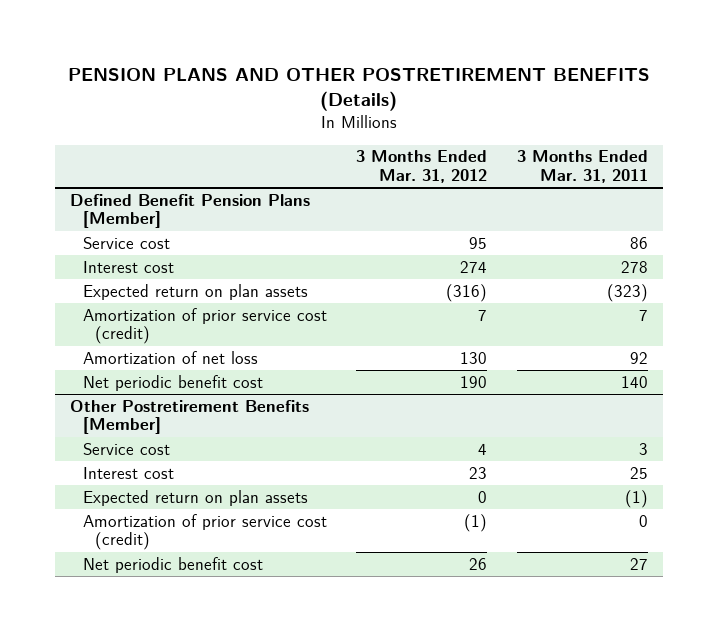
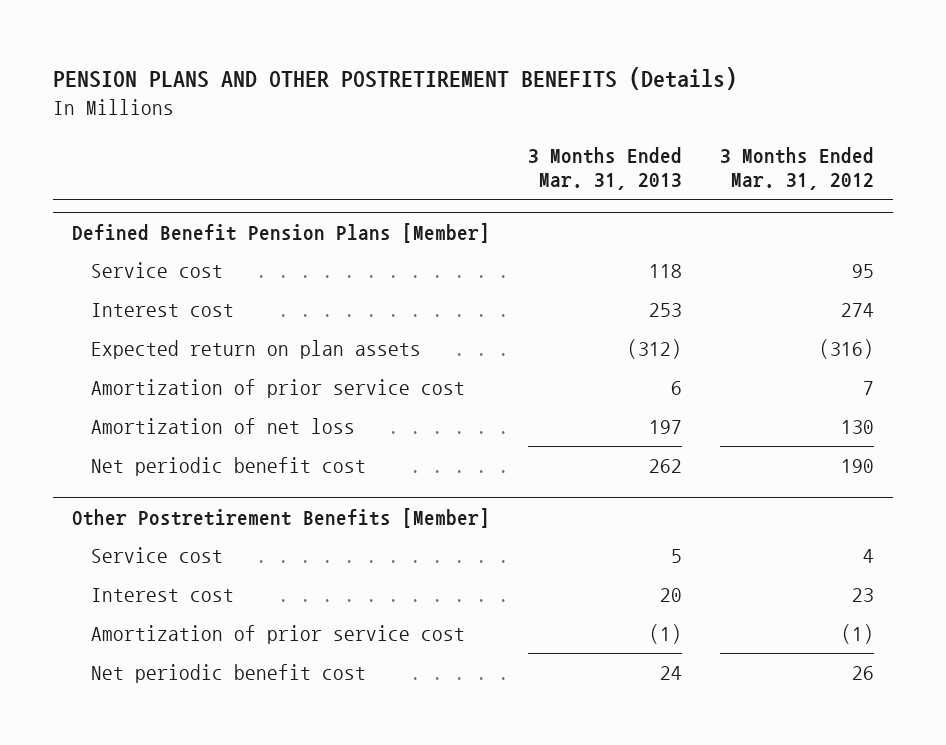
[517,150,649,183] 3 Months Ended Mar. 31, 2011 -> none
none -> [527,146,682,191] 3 Months Ended Mar. 31, 2013
[82,307,327,345] Amortization of prior service cost (credit) -> [90,379,465,399] Amortization of prior service cost
[82,489,308,506] Expected return on plan assets -> none
[82,513,327,551] Amortization of prior service cost (credit) -> [90,625,465,645] Amortization of prior service cost

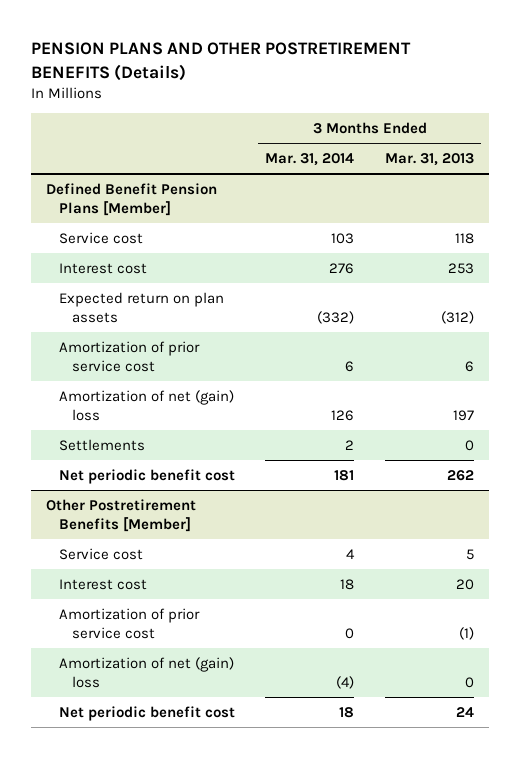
[719,146,874,191] 3 Months Ended Mar. 31, 2012 -> none
none -> [265,153,355,167] Mar. 31, 2014
[90,418,355,435] Amortization of net loss -> [58,389,234,422] Amortization of net (gain) loss
none -> [58,438,145,451] Settlements
none -> [58,656,234,689] Amortization of net (gain) loss

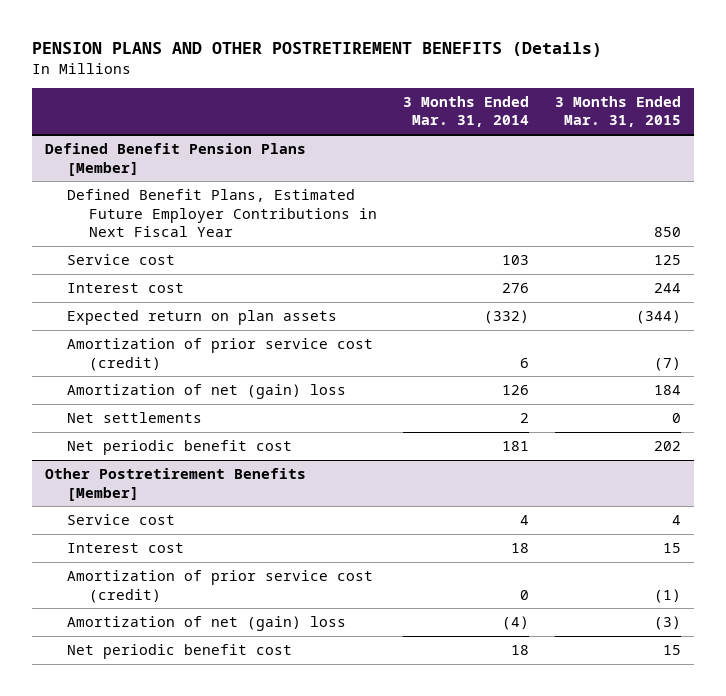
[384,153,474,167] Mar. 31, 2013 -> none
none -> [554,95,681,128] 3 Months Ended Mar. 31, 2015
none -> [66,189,377,237] Defined Benefit Plans, Estimated Future Employer Contributions in Next Fiscal Year
[58,340,200,373] Amortization of prior service cost -> [66,338,373,371] Amortization of prior service cost (credit)
[58,438,145,451] Settlements -> [66,412,202,424] Net settlements
[58,607,200,640] Amortization of prior service cost -> [66,570,373,603] Amortization of prior service cost (credit)

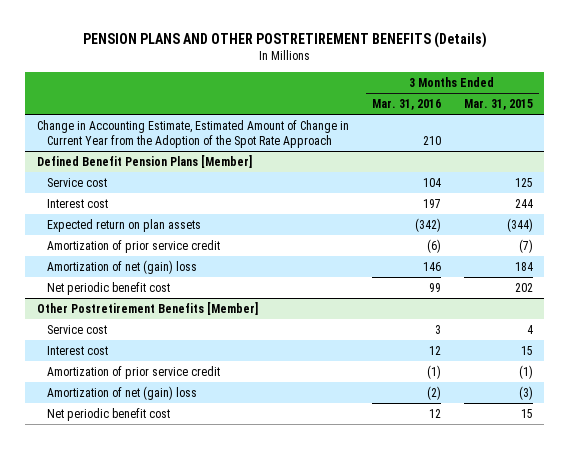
[402,95,529,128] 3 Months Ended Mar. 31, 2014 -> none
none -> [371,98,441,110] Mar. 31, 2016
none -> [36,119,349,148] Change in Accounting Estimate, Estimated Amount of Change in Current Year from the Adoption of the Spot Rate Approach
[66,189,377,237] Defined Benefit Plans, Estimated Future Employer Contributions in Next Fiscal Year -> none
[66,338,373,371] Amortization of prior service cost (credit) -> [46,239,220,253] Amortization of prior service credit
[66,412,202,424] Net settlements -> none
[66,570,373,603] Amortization of prior service cost (credit) -> [46,365,220,379] Amortization of prior service credit

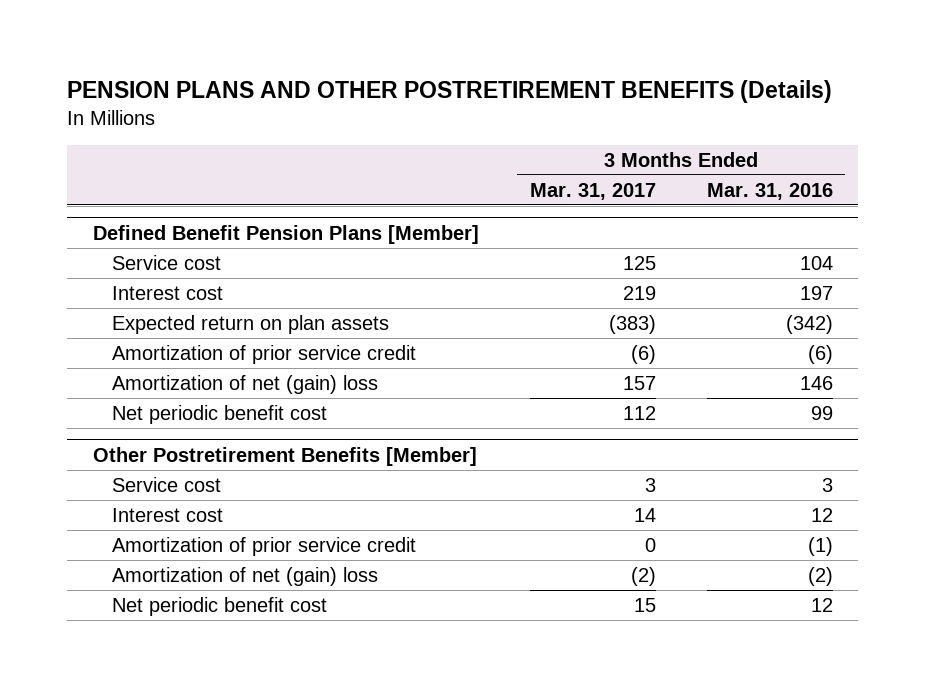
[463,98,533,110] Mar. 31, 2015 -> none
none -> [529,182,656,200] Mar. 31, 2017
[36,119,349,148] Change in Accounting Estimate, Estimated Amount of Change in Current Year from the Adoption of the Spot Rate Approach -> none

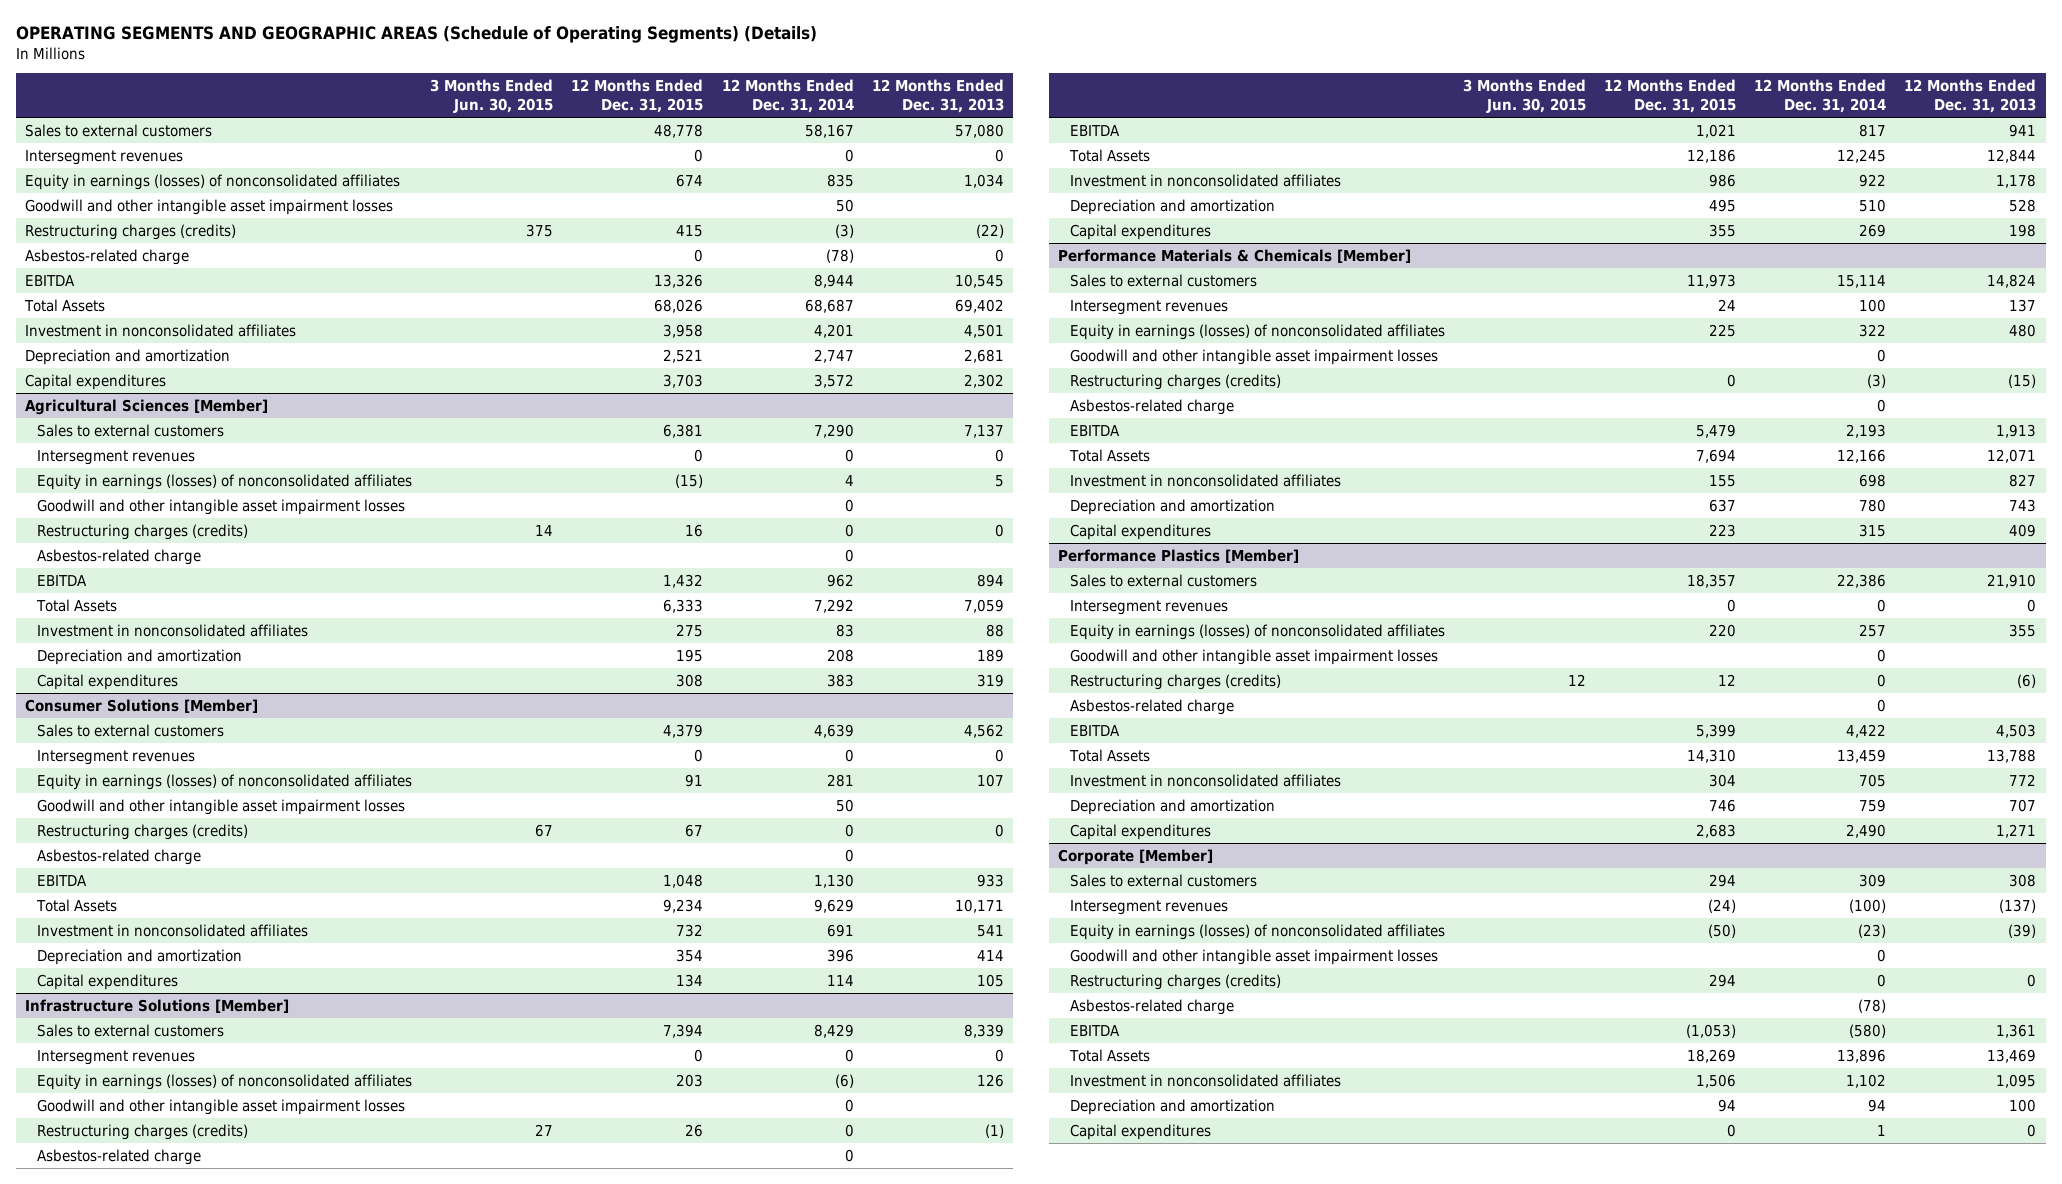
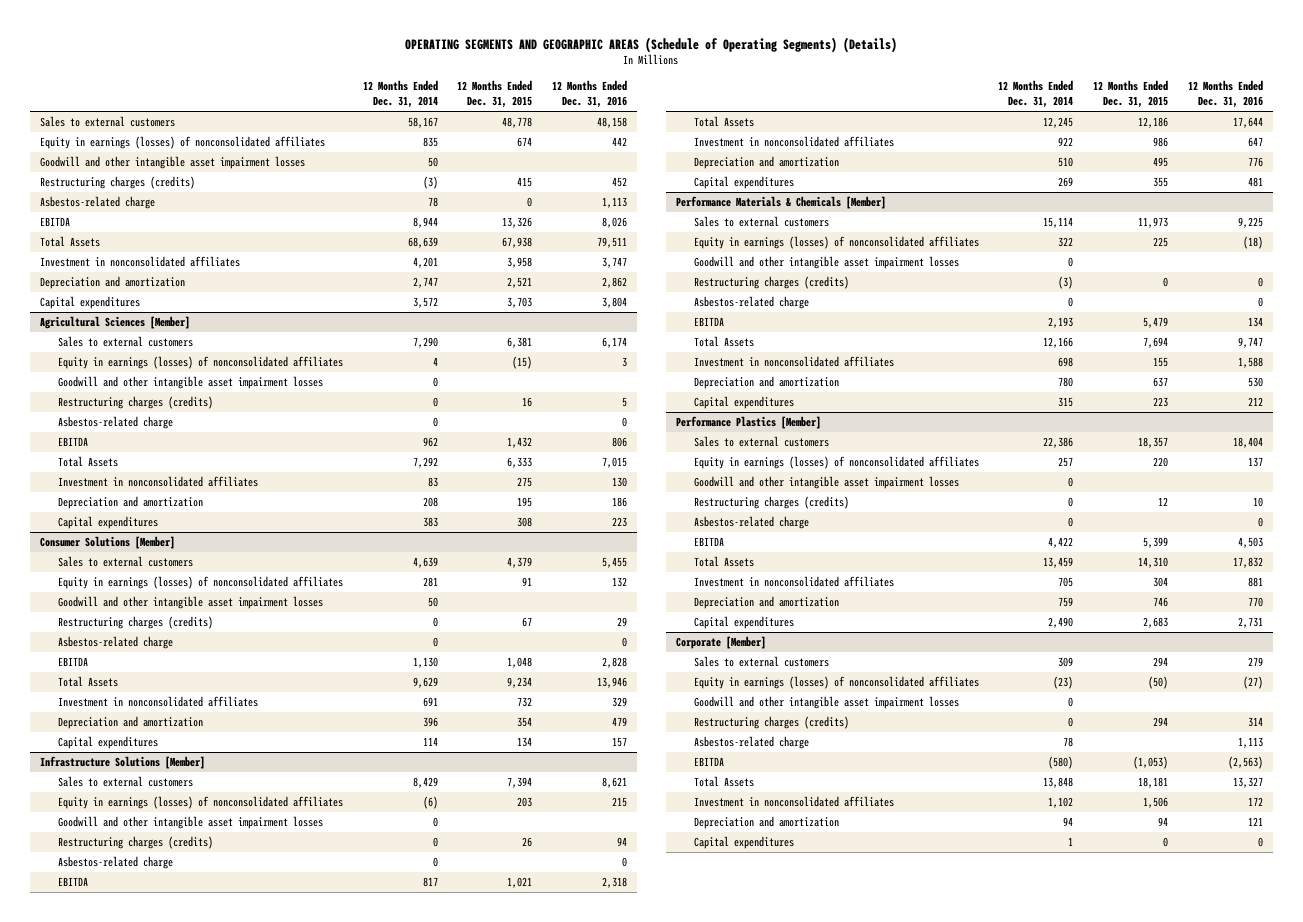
[430,79,554,113] 3 Months Ended Jun. 30, 2015 -> none
[871,79,1004,113] 12 Months Ended Dec. 31, 2013 -> none
none -> [551,80,627,109] 12 Months Ended Dec. 31, 2016
[25,149,184,165] Intersegment revenues -> none
[825,248,854,263] (78) -> [427,197,438,208] 78
[654,298,704,313] 68,026 -> [502,237,533,249] 67,938
[804,298,854,313] 68,687 -> [407,237,438,249] 68,639
[37,449,196,465] Intersegment revenues -> none
[37,749,196,765] Intersegment revenues -> none
[37,1049,196,1065] Intersegment revenues -> none
[1070,299,1229,315] Intersegment revenues -> none
[1070,599,1229,615] Intersegment revenues -> none
[1070,899,1229,915] Intersegment revenues -> none
[1858,998,1887,1013] (78) -> [1063,737,1074,748] 78
[1687,1048,1737,1063] 18,269 -> [1138,777,1169,789] 18,181
[1837,1048,1887,1063] 13,896 -> [1043,777,1074,789] 13,848

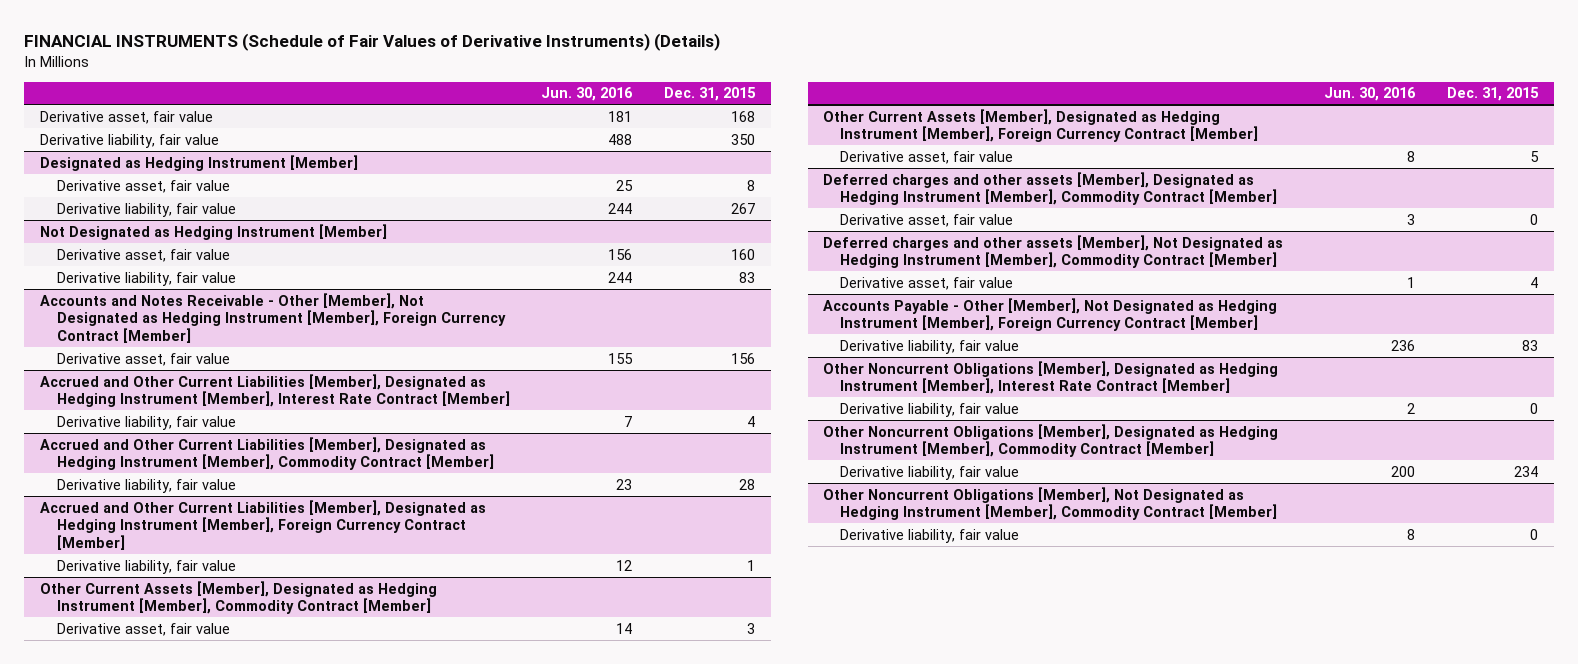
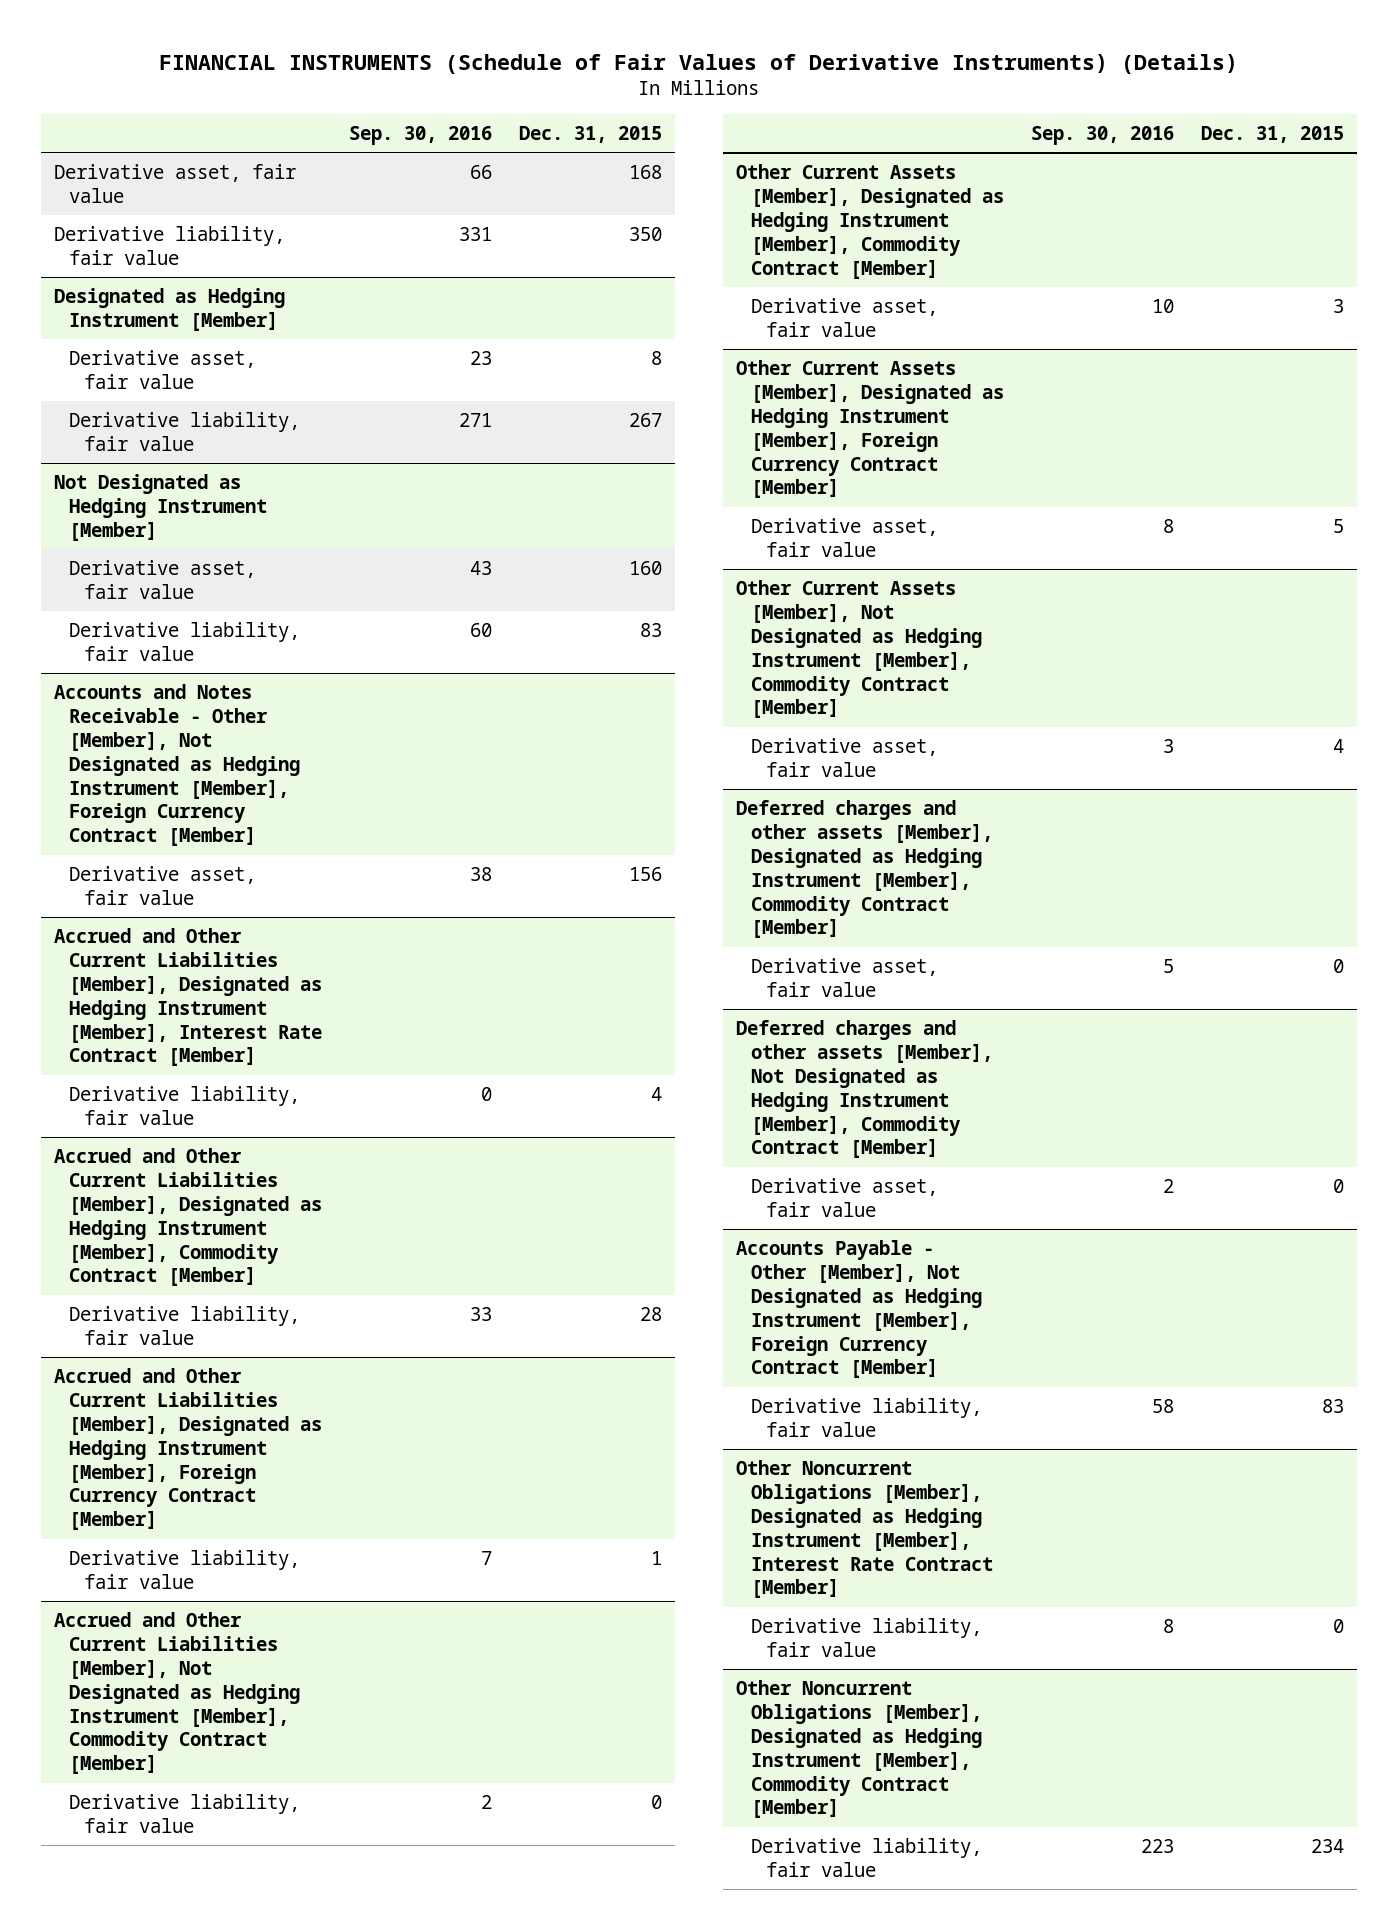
[541,87,634,102] Jun. 30, 2016 -> none
none -> [349,126,493,146] Sep. 30, 2016
none -> [54,1611,301,1775] Accrued and Other Current Liabilities [Member], Not Designated as Hedging Instrument [Member], Commodity Contract [Member]
none -> [69,1793,301,1833] Derivative liability, fair value
none -> [735,579,983,719] Other Current Assets [Member], Not Designated as Hedging Instrument [Member], Commodity Contract [Member]
none -> [751,737,939,777] Derivative asset, fair value
[1530,276,1539,288] 4 -> [1332,1178,1344,1193] 0
[823,486,1277,521] Other Noncurrent Obligations [Member], Not Designated as Hedging Instrument [Member], Commodity Contract [Member] -> none
[839,528,1019,543] Derivative liability, fair value -> none

